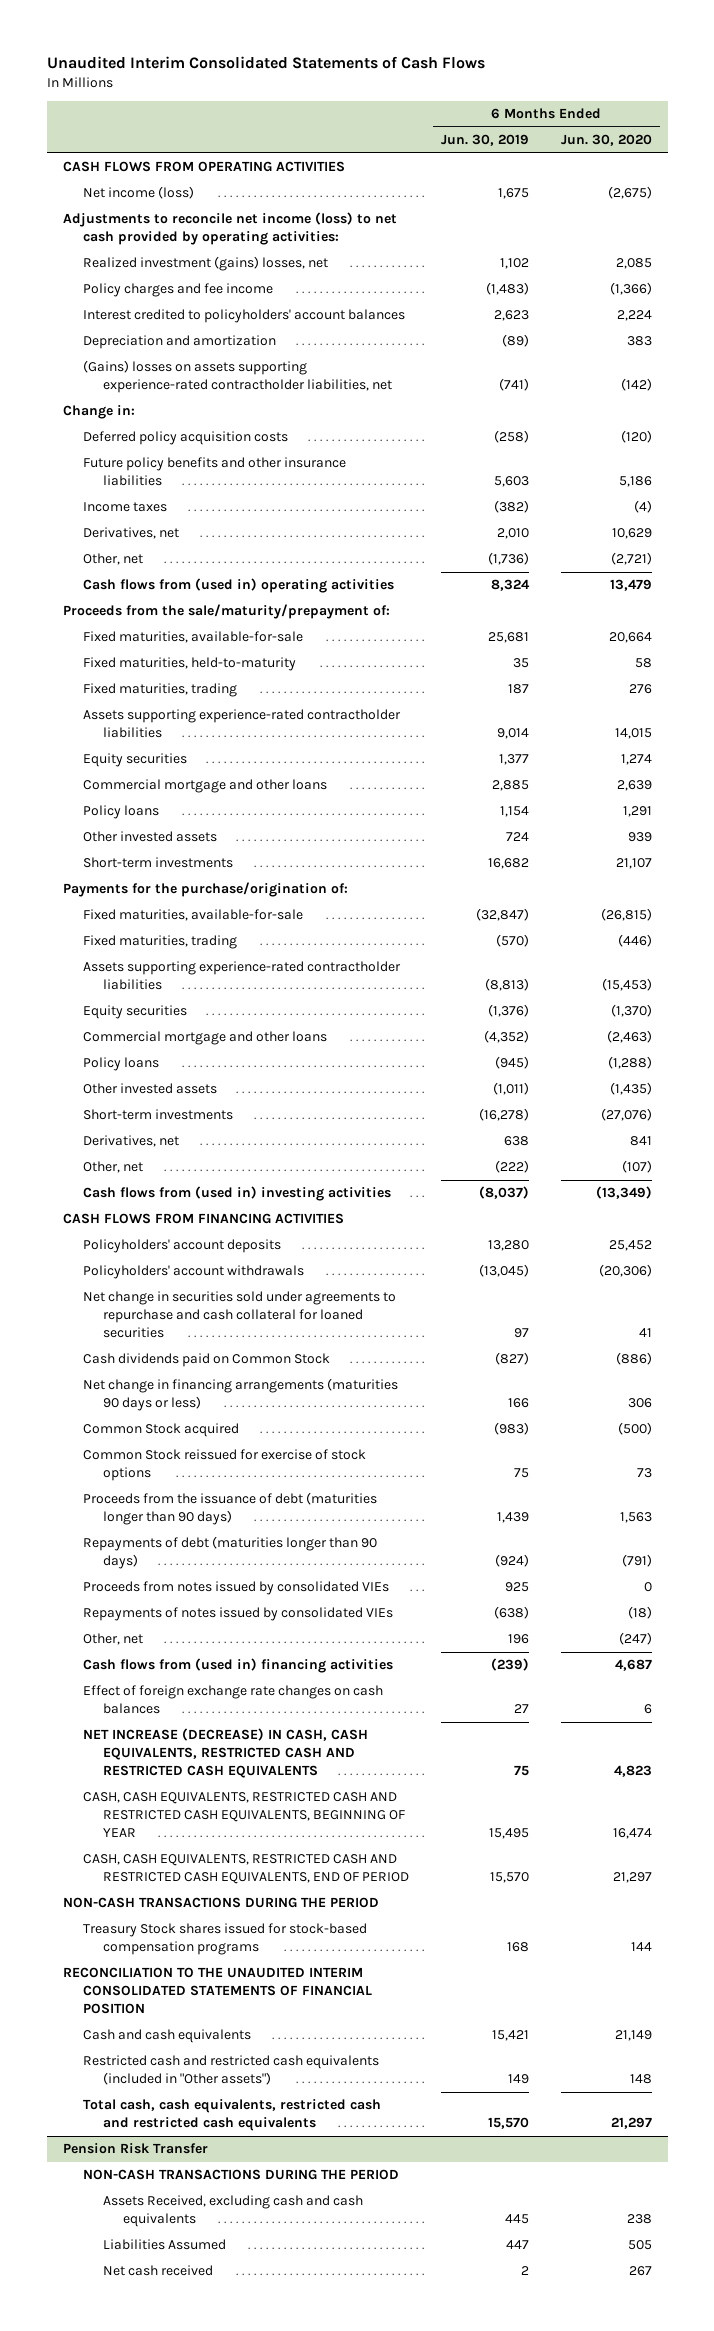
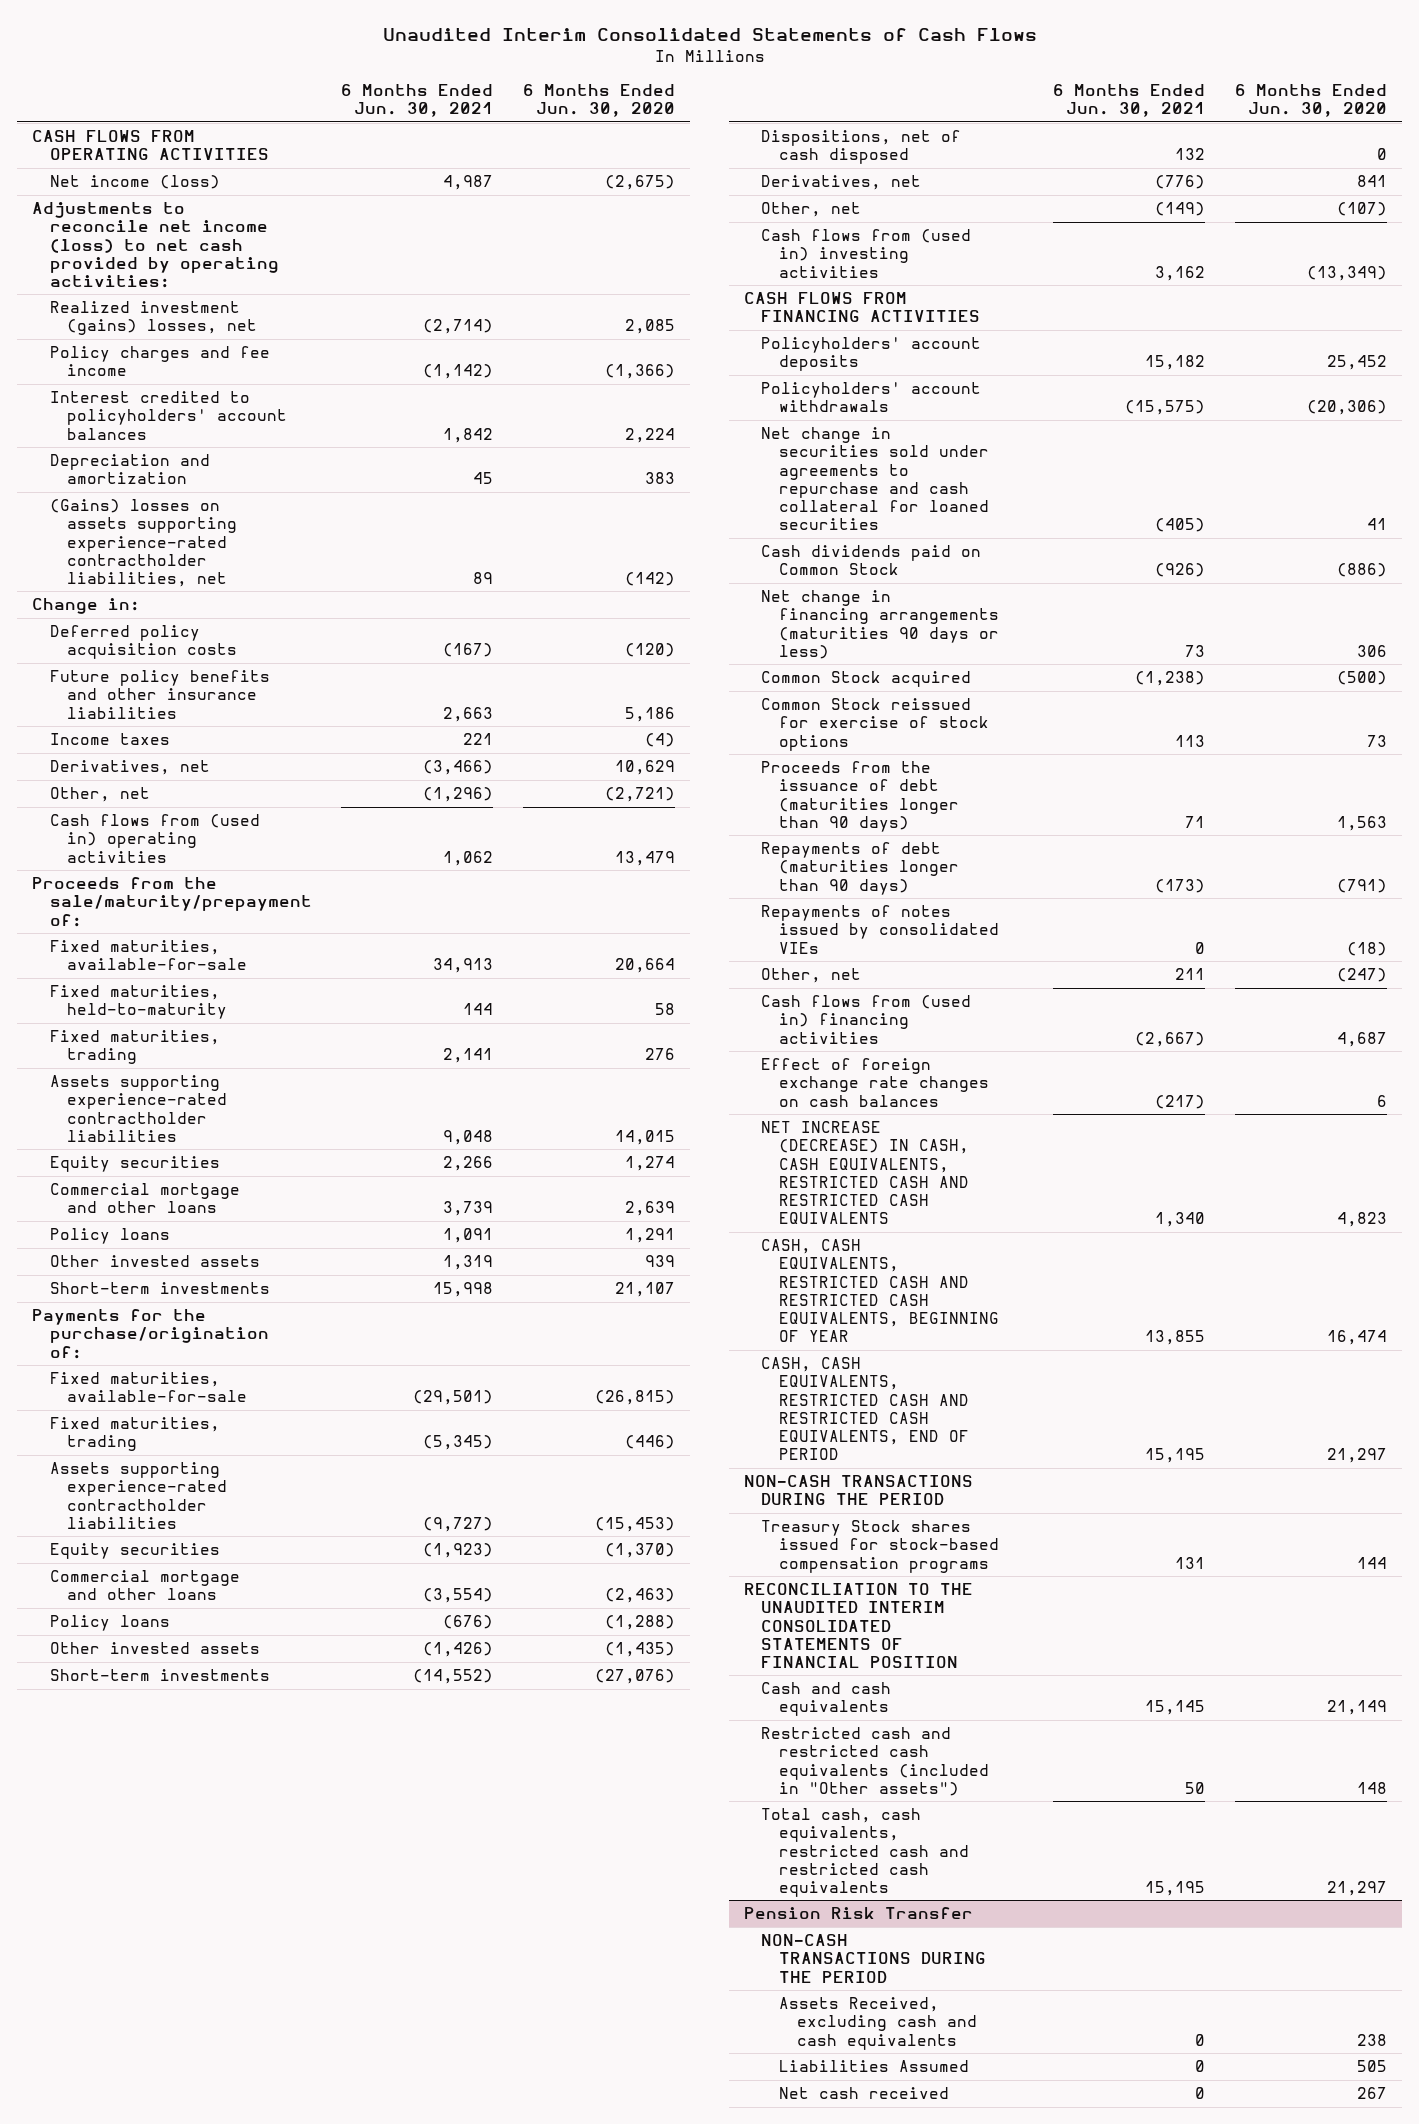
[440,134,529,147] Jun. 30, 2019 -> none
none -> [341,84,494,118] 6 Months Ended Jun. 30, 2021
none -> [761,130,962,165] Dispositions, net of cash disposed
[82,1581,389,1596] Proceeds from notes issued by consolidated VIEs -> none

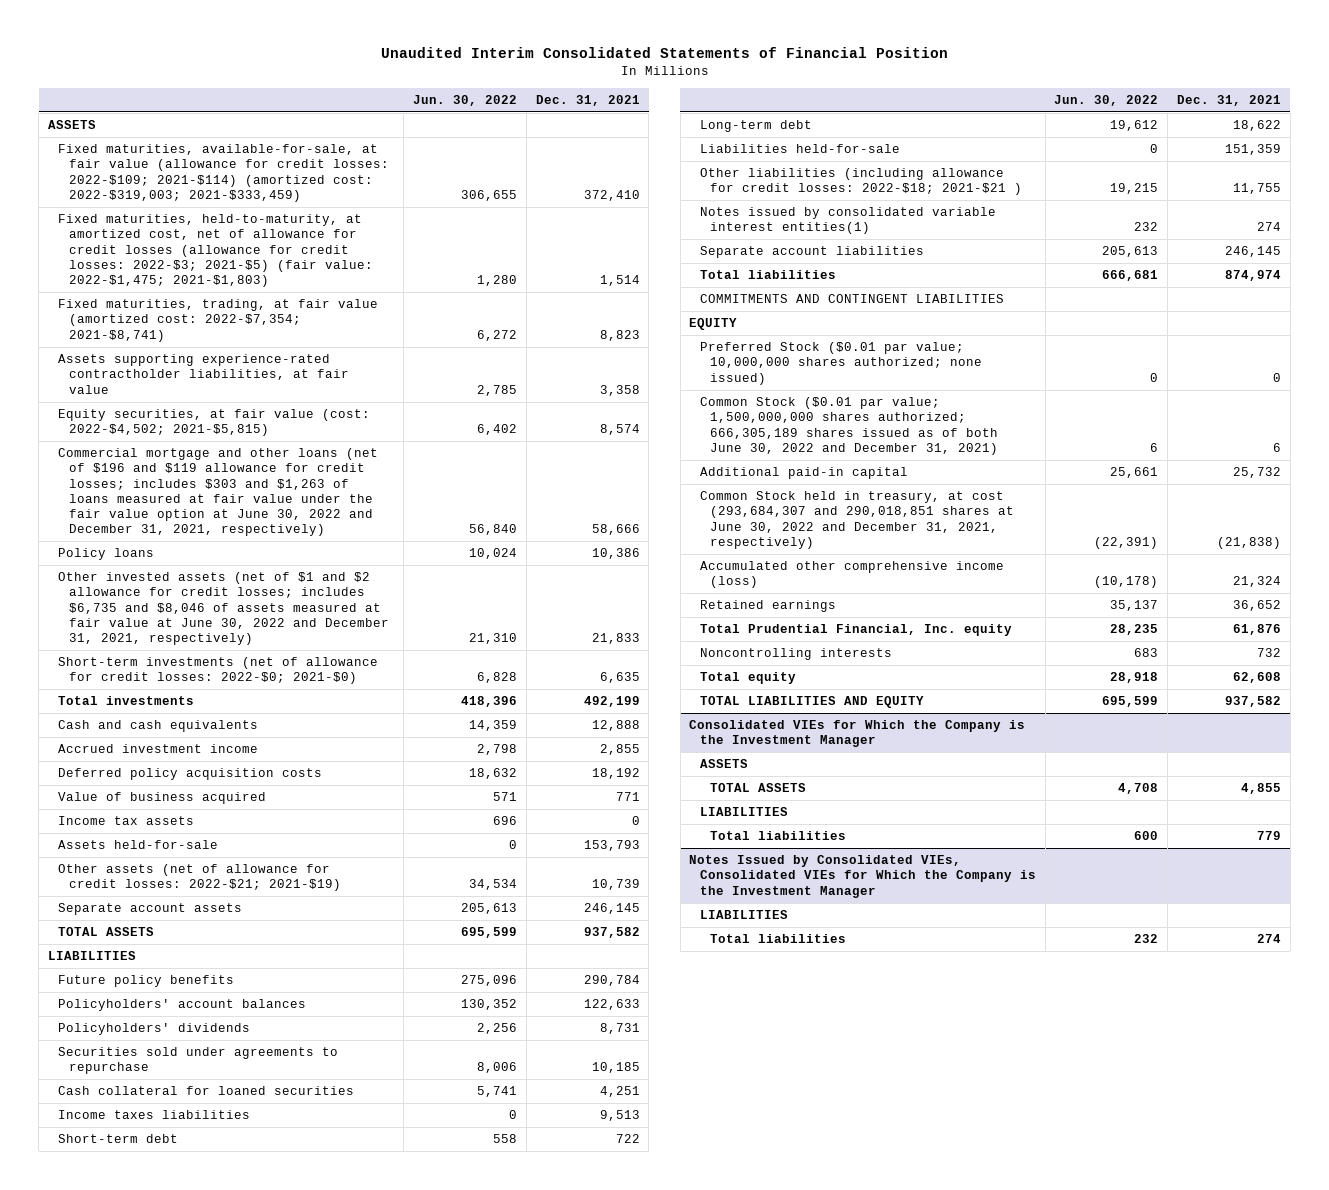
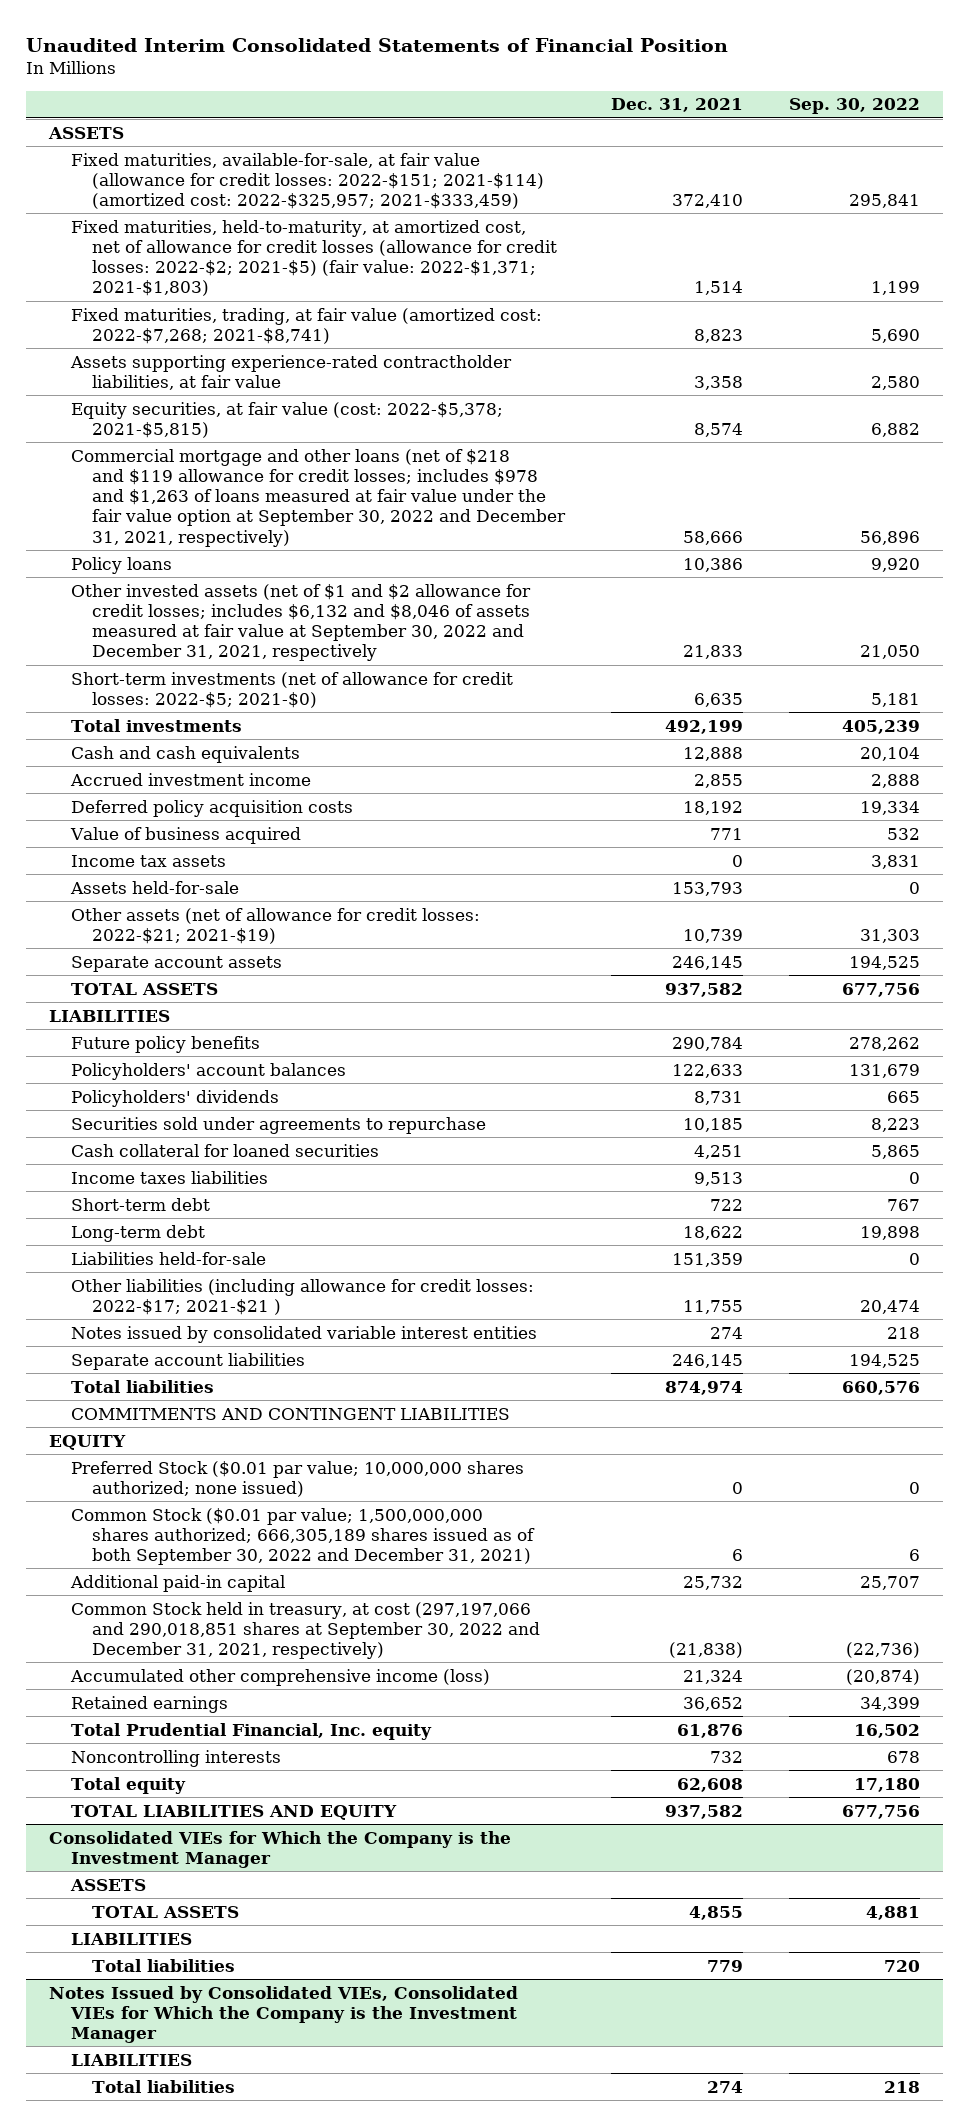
[412,94,517,106] Jun. 30, 2022 -> none
none -> [789,98,921,115] Sep. 30, 2022
[58,144,389,202] Fixed maturities, available-for-sale, at fair value (allowance for credit losses: 2022-$109; 2021-$114) (amortized cost: 2022-$319,003; 2021-$333,459) -> [70,152,544,210] Fixed maturities, available-for-sale, at fair value (allowance for credit losses: 2022-$151; 2021-$114) (amortized cost: 2022-$325,957; 2021-$333,459)
[58,214,373,288] Fixed maturities, held-to-maturity, at amortized cost, net of allowance for credit losses (allowance for credit losses: 2022-$3; 2021-$5) (fair value: 2022-$1,475; 2021-$1,803) -> [70,219,557,297] Fixed maturities, held-to-maturity, at amortized cost, net of allowance for credit losses (allowance for credit losses: 2022-$2; 2021-$5) (fair value: 2022-$1,371; 2021-$1,803)
[58,299,379,342] Fixed maturities, trading, at fair value (amortized cost: 2022-$7,354; 2021-$8,741) -> [70,307,542,344] Fixed maturities, trading, at fair value (amortized cost: 2022-$7,268; 2021-$8,741)
[58,409,371,437] Equity securities, at fair value (cost: 2022-$4,502; 2021-$5,815) -> [70,401,503,438] Equity securities, at fair value (cost: 2022-$5,378; 2021-$5,815)
[58,448,379,537] Commercial mortgage and other loans (net of $196 and $119 allowance for credit losses; includes $303 and $1,263 of loans measured at fair value under the fair value option at June 30, 2022 and December 31, 2021, respectively) -> [70,448,566,547] Commercial mortgage and other loans (net of $218 and $119 allowance for credit losses; includes $978 and $1,263 of loans measured at fair value under the fair value option at September 30, 2022 and December 31, 2021, respectively)
[58,572,389,646] Other invested assets (net of $1 and $2 allowance for credit losses; includes $6,735 and $8,046 of assets measured at fair value at June 30, 2022 and December 31, 2021, respectively) -> [70,583,531,662] Other invested assets (net of $1 and $2 allowance for credit losses; includes $6,132 and $8,046 of assets measured at fair value at September 30, 2022 and December 31, 2021, respectively
[58,657,379,685] Short-term investments (net of allowance for credit losses: 2022-$0; 2021-$0) -> [70,671,513,708] Short-term investments (net of allowance for credit losses: 2022-$5; 2021-$0)
[699,168,1023,196] Other liabilities (including allowance for credit losses: 2022-$18; 2021-$21 ) -> [70,1278,534,1315] Other liabilities (including allowance for credit losses: 2022-$17; 2021-$21 )
[699,207,996,235] Notes issued by consolidated variable interest entities(1) -> [70,1325,537,1343] Notes issued by consolidated variable interest entities
[699,397,999,455] Common Stock ($0.01 par value; 1,500,000,000 shares authorized; 666,305,189 shares issued as of both June 30, 2022 and December 31, 2021) -> [70,1507,535,1566] Common Stock ($0.01 par value; 1,500,000,000 shares authorized; 666,305,189 shares issued as of both September 30, 2022 and December 31, 2021)
[699,491,1015,549] Common Stock held in treasury, at cost (293,684,307 and 290,018,851 shares at June 30, 2022 and December 31, 2021, respectively) -> [70,1601,540,1660] Common Stock held in treasury, at cost (297,197,066 and 290,018,851 shares at September 30, 2022 and December 31, 2021, respectively)

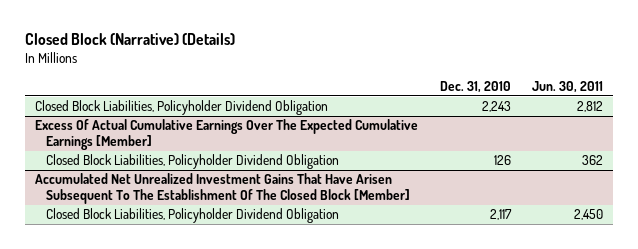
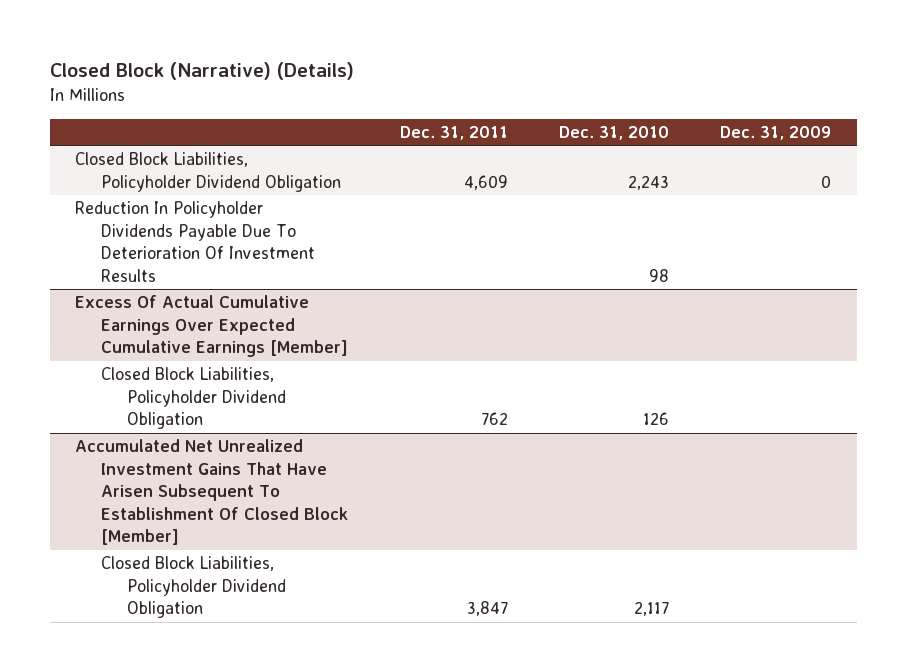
[531,81,603,94] Jun. 30, 2011 -> none
none -> [399,126,508,141] Dec. 31, 2011
none -> [719,126,831,141] Dec. 31, 2009
none -> [75,201,316,282] Reduction In Policyholder Dividends Payable Due To Deterioration Of Investment Results
[35,119,419,151] Excess Of Actual Cumulative Earnings Over The Expected Cumulative Earnings [Member] -> [75,295,349,358] Excess Of Actual Cumulative Earnings Over Expected Cumulative Earnings [Member]
[35,173,411,205] Accumulated Net Unrealized Investment Gains That Have Arisen Subsequent To The Establishment Of The Closed Block [Member] -> [75,439,349,546] Accumulated Net Unrealized Investment Gains That Have Arisen Subsequent To Establishment Of Closed Block [Member]

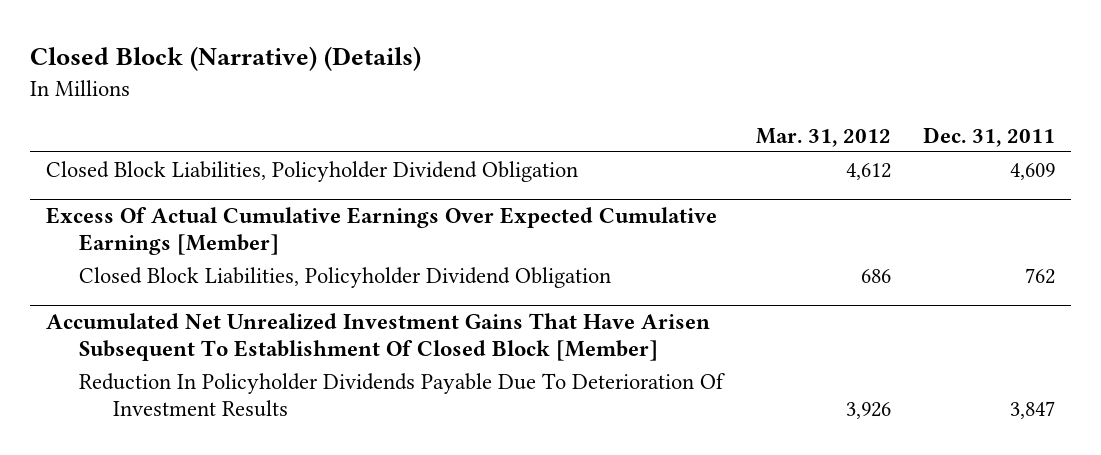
[558,126,669,141] Dec. 31, 2010 -> none
[719,126,831,141] Dec. 31, 2009 -> none
none -> [755,127,891,147] Mar. 31, 2012
[75,201,316,282] Reduction In Policyholder Dividends Payable Due To Deterioration Of Investment Results -> none
[101,556,287,619] Closed Block Liabilities, Policyholder Dividend Obligation -> [79,372,726,417] Reduction In Policyholder Dividends Payable Due To Deterioration Of Investment Results

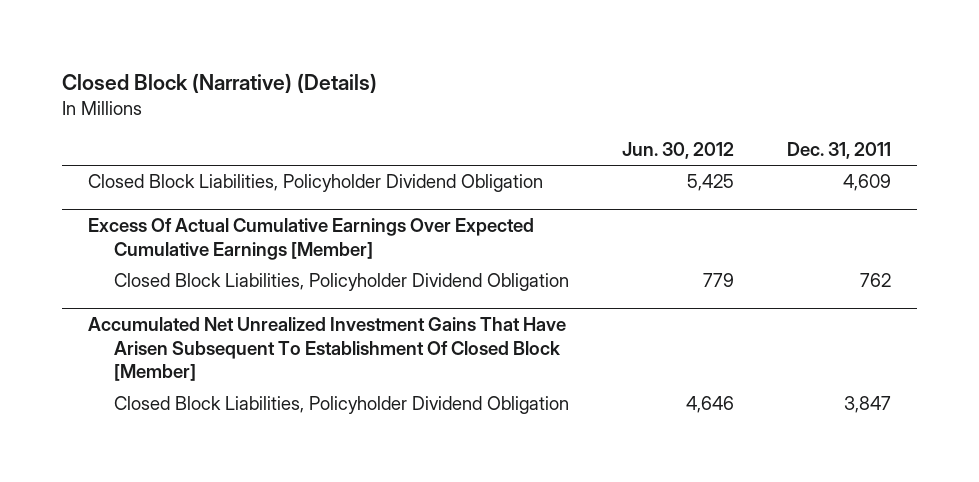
[755,127,891,147] Mar. 31, 2012 -> none
none -> [621,142,734,160] Jun. 30, 2012
[79,372,726,417] Reduction In Policyholder Dividends Payable Due To Deterioration Of Investment Results -> [113,396,569,415] Closed Block Liabilities, Policyholder Dividend Obligation

